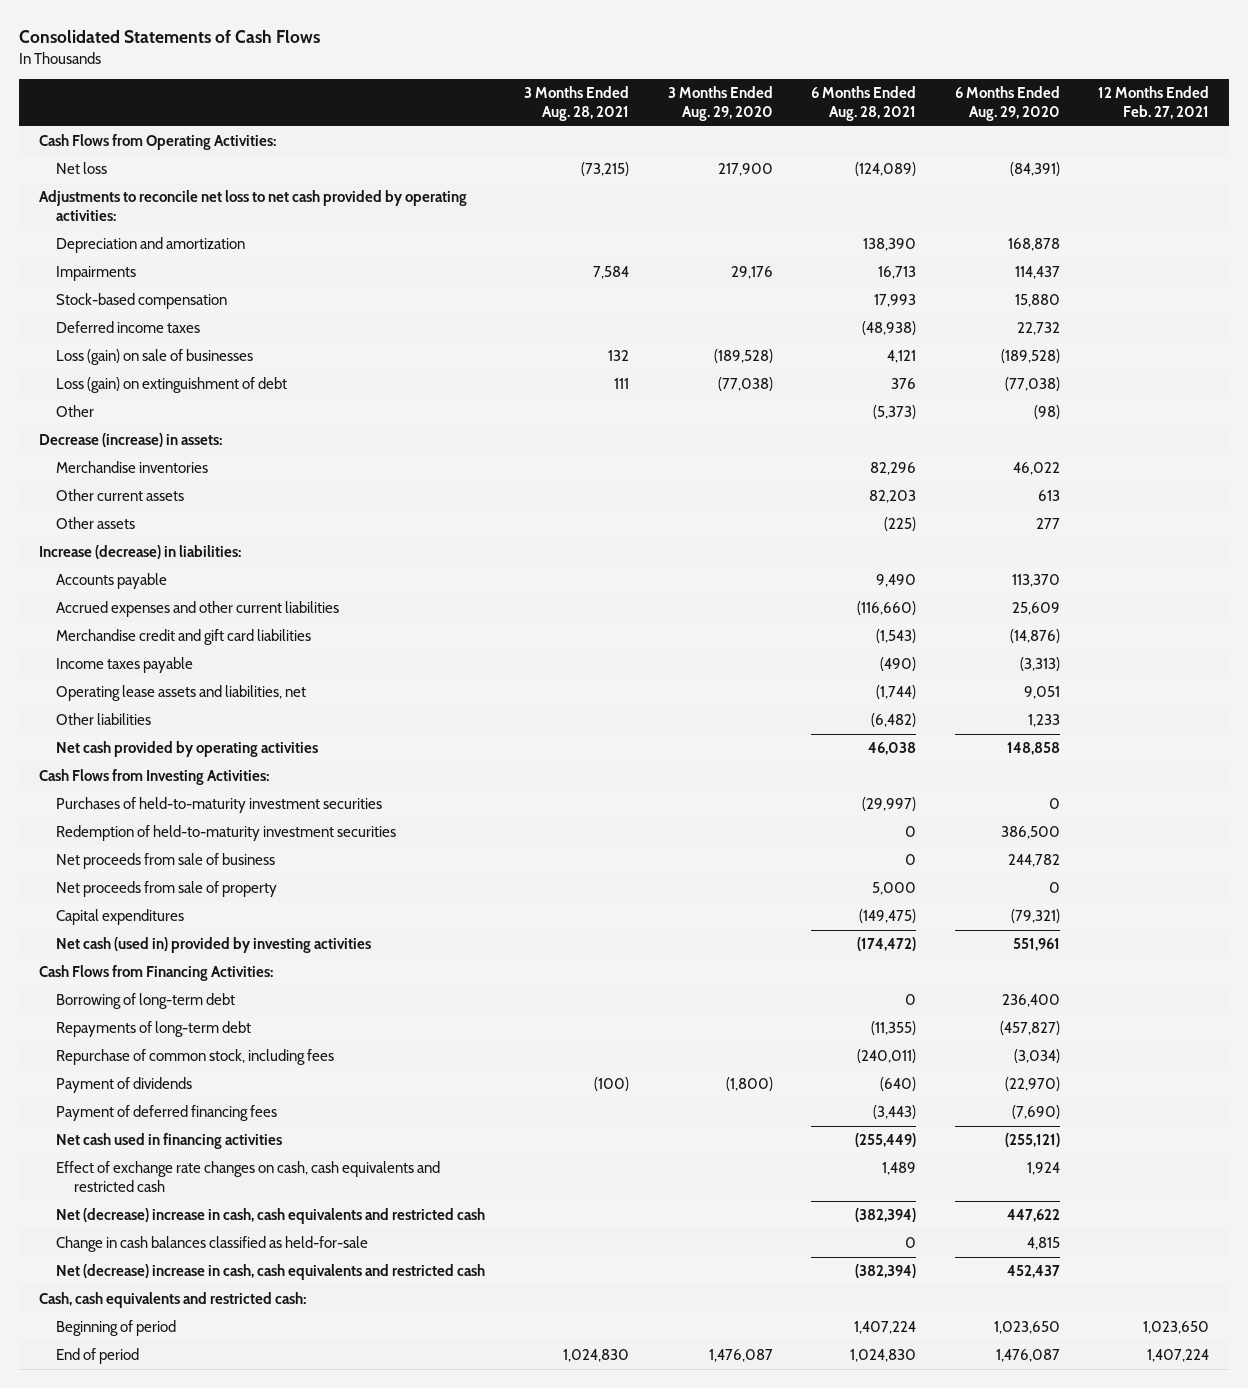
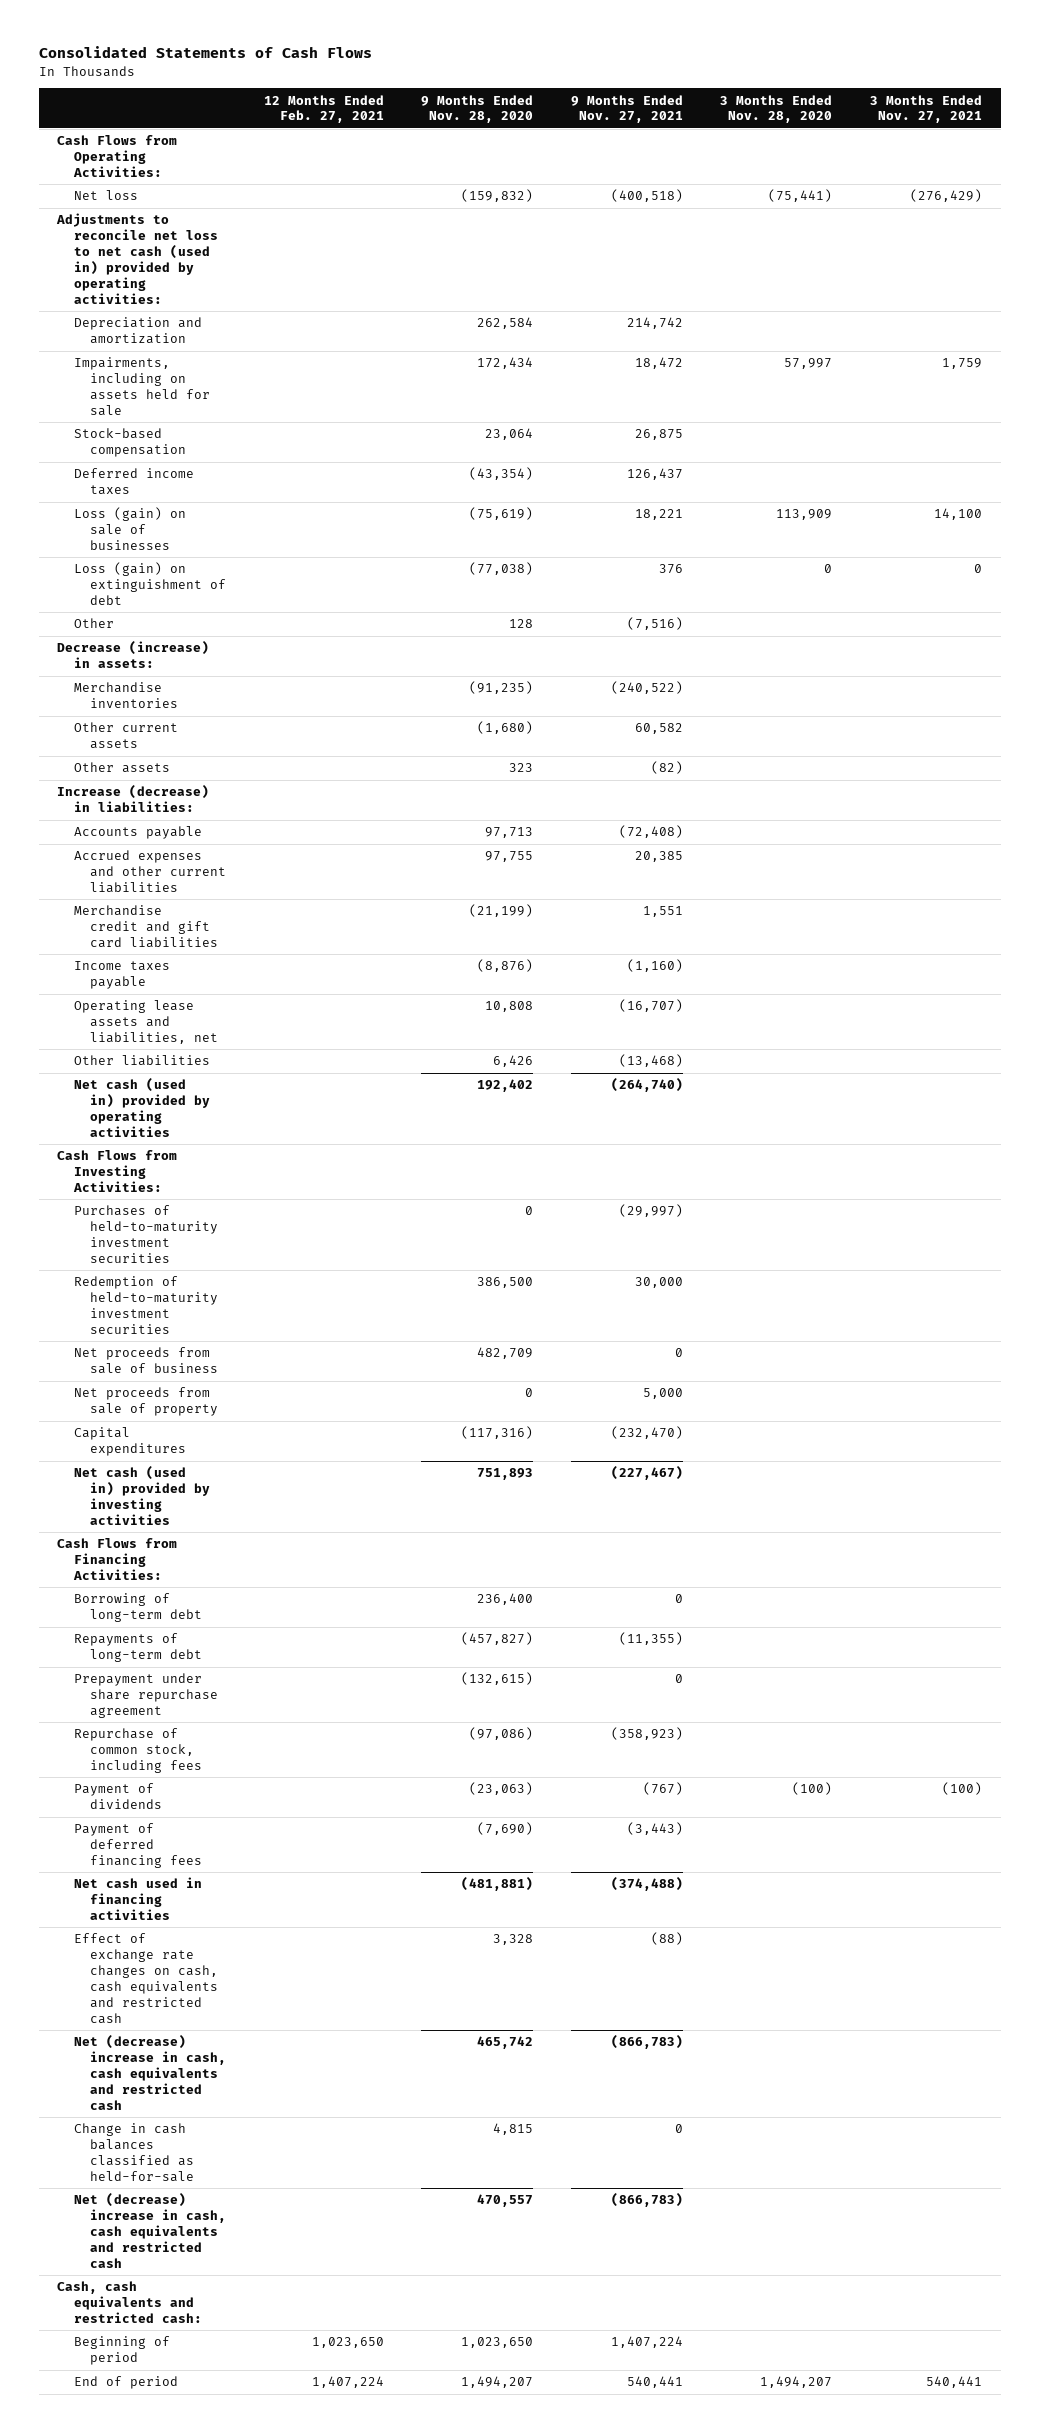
[523,86,629,122] 3 Months Ended Aug. 28, 2021 -> none
[667,86,773,122] 3 Months Ended Aug. 29, 2020 -> none
[811,86,917,122] 6 Months Ended Aug. 28, 2021 -> none
[954,86,1060,122] 6 Months Ended Aug. 29, 2020 -> none
none -> [421,94,534,124] 9 Months Ended Nov. 28, 2020
none -> [570,94,683,124] 9 Months Ended Nov. 27, 2021
none -> [720,94,833,124] 3 Months Ended Nov. 28, 2020
none -> [869,94,982,124] 3 Months Ended Nov. 27, 2021
[38,190,467,222] Adjustments to reconcile net loss to net cash provided by operating activities: -> [56,213,218,304] Adjustments to reconcile net loss to net cash (used in) provided by operating activities:
[56,266,137,282] Impairments -> none
none -> [73,357,211,417] Impairments, including on assets held for sale
[56,741,319,758] Net cash provided by operating activities -> [73,1078,211,1138] Net cash (used in) provided by operating activities
none -> [73,1673,219,1719] Prepayment under share repurchase agreement

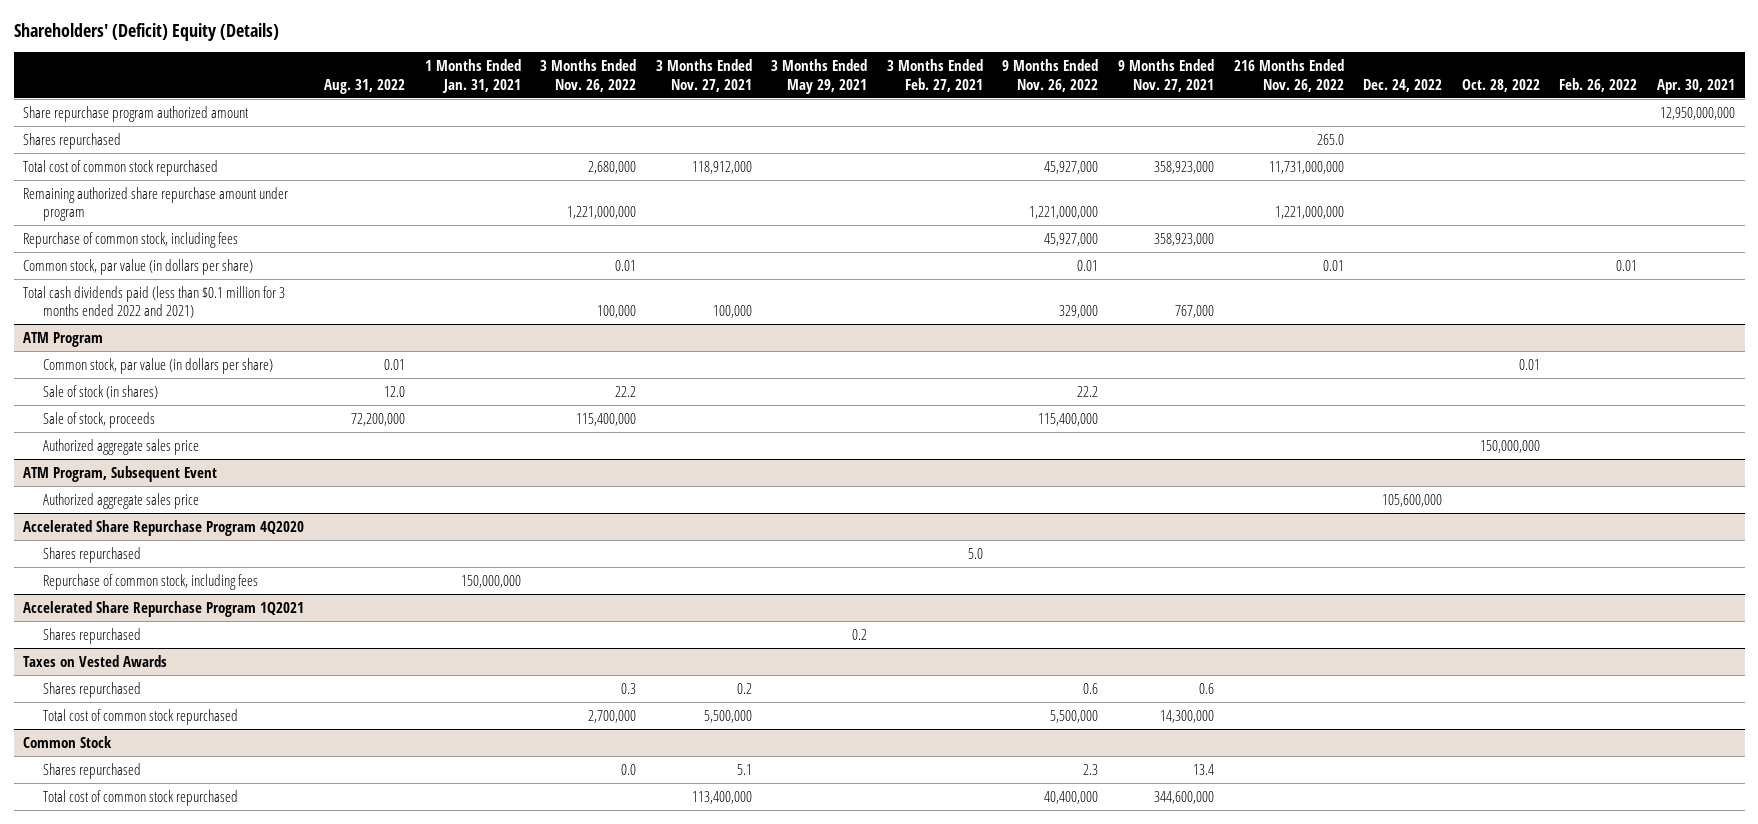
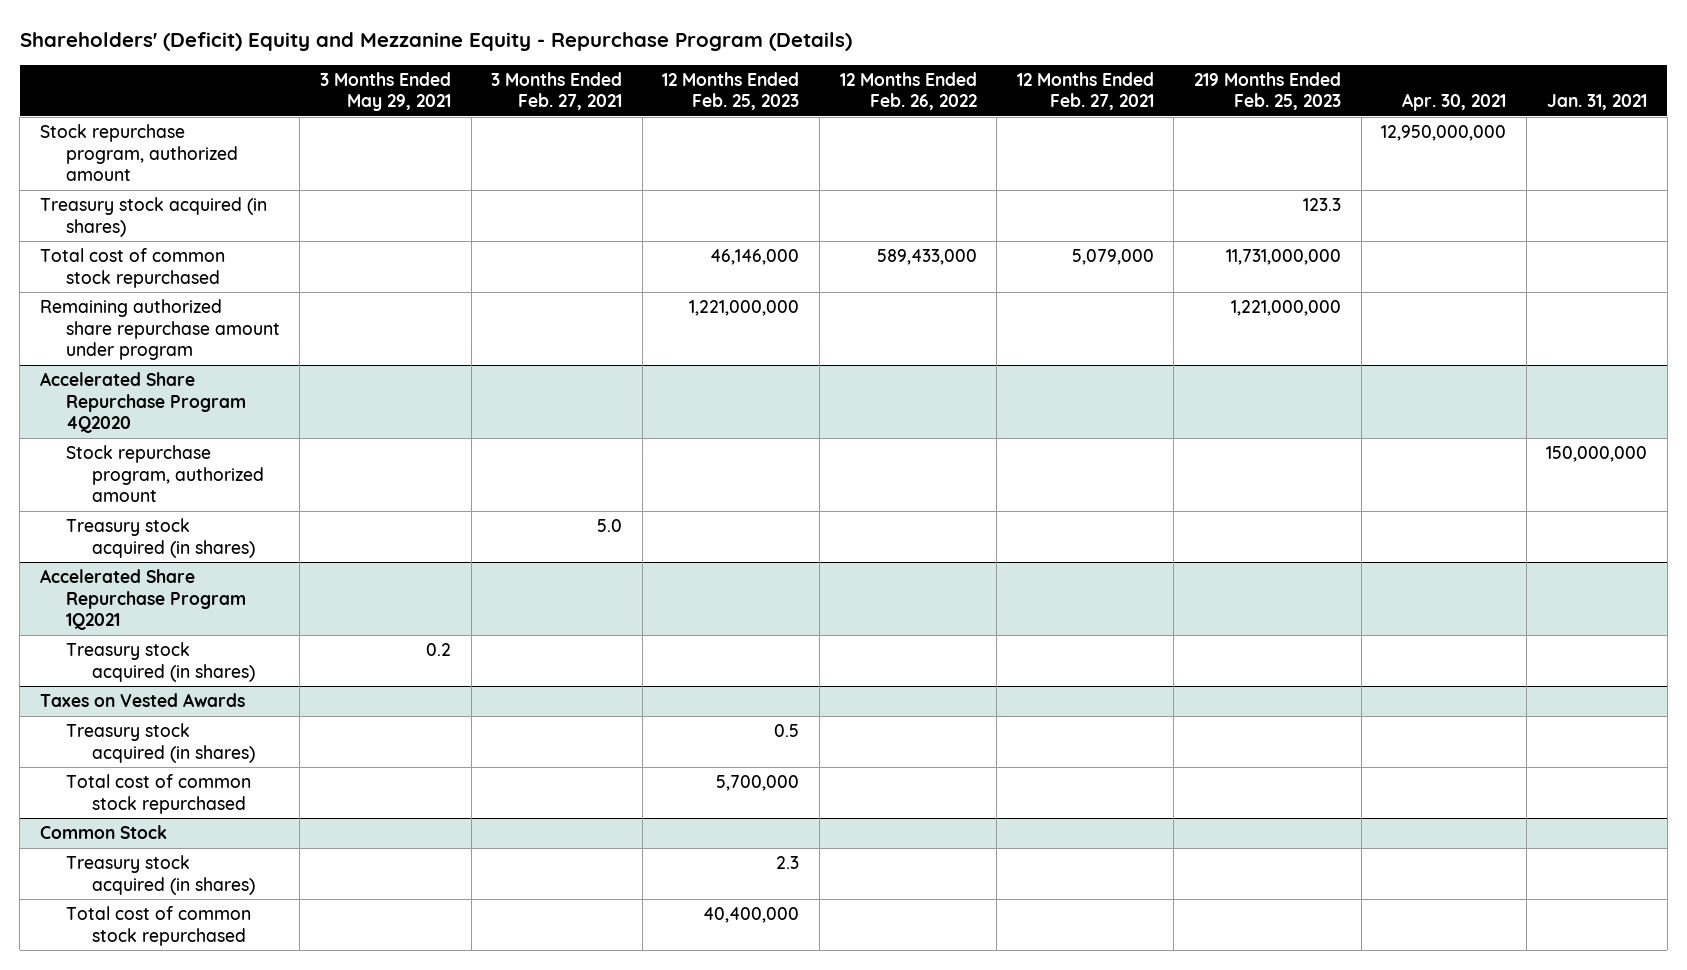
[13,23,279,42] Shareholders' (Deficit) Equity (Details) -> [19,32,852,52] Shareholders' (Deficit) Equity and Mezzanine Equity - Repurchase Program (Details)
[323,78,405,94] Aug. 31, 2022 -> none
[424,59,521,93] 1 Months Ended Jan. 31, 2021 -> none
[540,59,637,92] 3 Months Ended Nov. 26, 2022 -> none
[655,59,752,92] 3 Months Ended Nov. 27, 2021 -> none
[1002,59,1099,92] 9 Months Ended Nov. 26, 2022 -> none
[1117,59,1214,92] 9 Months Ended Nov. 27, 2021 -> none
[1233,59,1344,92] 216 Months Ended Nov. 26, 2022 -> none
[1363,78,1443,92] Dec. 24, 2022 -> none
[1461,78,1540,92] Oct. 28, 2022 -> none
[1559,77,1638,92] Feb. 26, 2022 -> none
none -> [662,71,800,111] 12 Months Ended Feb. 25, 2023
none -> [839,71,977,111] 12 Months Ended Feb. 26, 2022
none -> [1016,71,1154,111] 12 Months Ended Feb. 27, 2021
none -> [1193,71,1341,111] 219 Months Ended Feb. 25, 2023
none -> [1547,94,1648,111] Jan. 31, 2021
[23,105,250,122] Share repurchase program authorized amount -> [39,124,238,182] Stock repurchase program, authorized amount
[23,132,122,149] Shares repurchased -> [39,197,267,237] Treasury stock acquired (in shares)
[23,231,239,248] Repurchase of common stock, including fees -> none
[23,258,254,275] Common stock, par value (in dollars per share) -> none
[23,285,286,319] Total cash dividends paid (less than $0.1 million for 3 months ended 2022 and 2021) -> none
[23,331,104,347] ATM Program -> none
[42,357,273,374] Common stock, par value (in dollars per share) -> none
[42,384,158,399] Sale of stock (in shares) -> none
[42,411,155,428] Sale of stock, proceeds -> none
[42,438,199,455] Authorized aggregate sales price -> none
[23,465,218,482] ATM Program, Subsequent Event -> none
[42,492,199,509] Authorized aggregate sales price -> none
[42,573,258,590] Repurchase of common stock, including fees -> none
none -> [65,445,264,503] Stock repurchase program, authorized amount
[42,546,141,563] Shares repurchased -> [65,518,255,558] Treasury stock acquired (in shares)
[42,627,141,644] Shares repurchased -> [65,642,255,682] Treasury stock acquired (in shares)
[42,681,141,698] Shares repurchased -> [65,723,255,763] Treasury stock acquired (in shares)
[42,762,141,779] Shares repurchased -> [65,855,255,895] Treasury stock acquired (in shares)

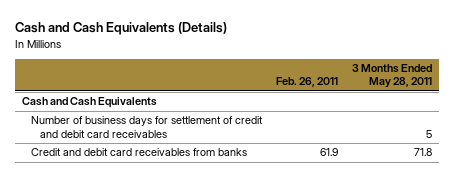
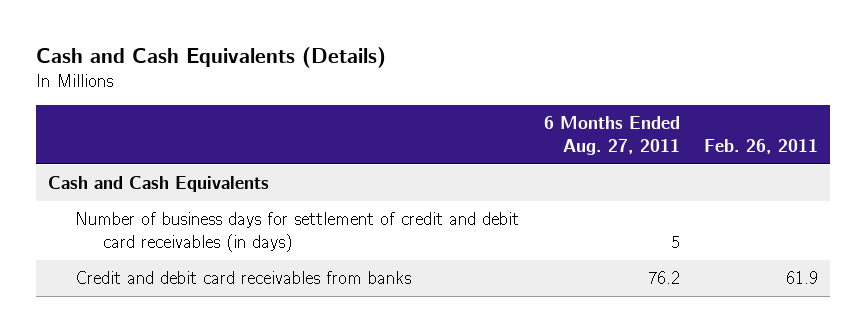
[351,64,432,89] 3 Months Ended May 28, 2011 -> none
none -> [543,116,680,156] 6 Months Ended Aug. 27, 2011
[30,116,263,138] Number of business days for settlement of credit and debit card receivables -> [75,212,520,252] Number of business days for settlement of credit and debit card receivables (in days)

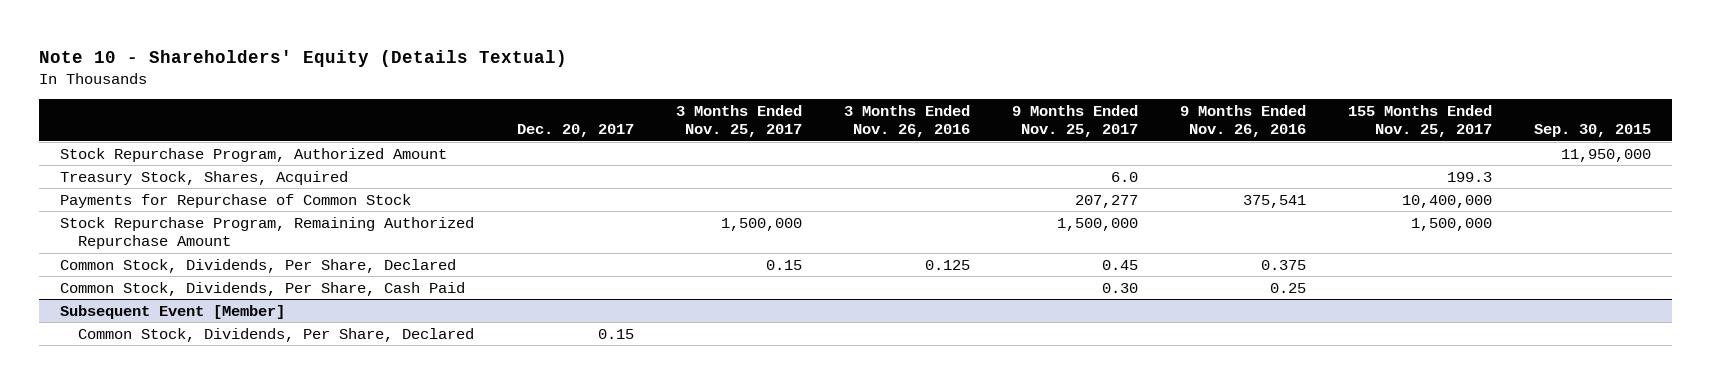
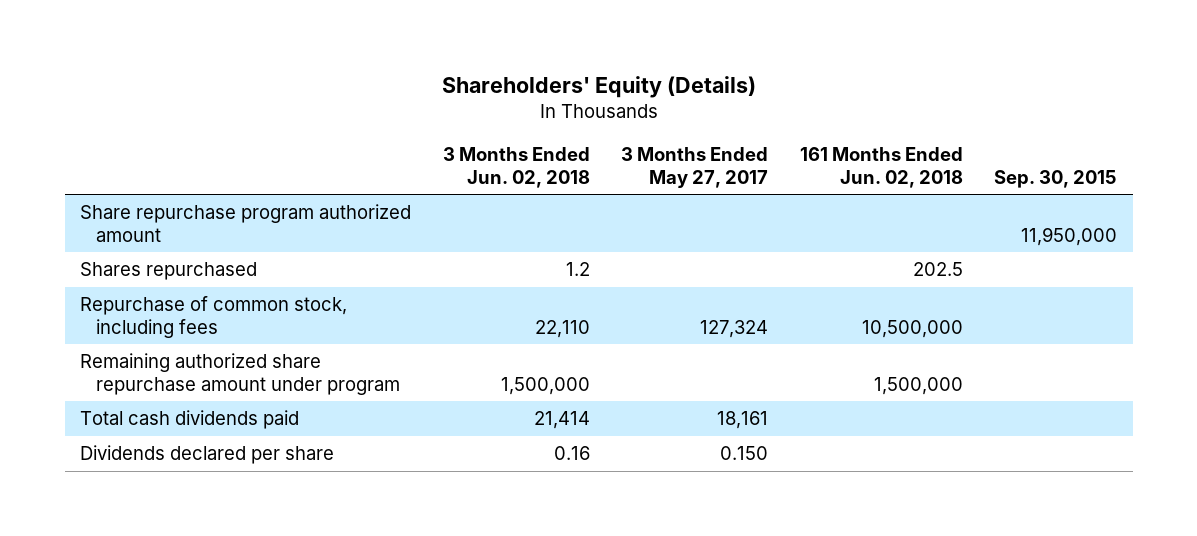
[39,50,568,68] Note 10 - Shareholders' Equity (Details Textual) -> [441,76,756,99] Shareholders' Equity (Details)
[516,123,634,137] Dec. 20, 2017 -> none
[675,104,802,137] 3 Months Ended Nov. 25, 2017 -> none
[843,104,970,137] 3 Months Ended Nov. 26, 2016 -> none
[1011,104,1138,137] 9 Months Ended Nov. 25, 2017 -> none
[1179,104,1306,137] 9 Months Ended Nov. 26, 2016 -> none
[1347,104,1492,137] 155 Months Ended Nov. 25, 2017 -> none
none -> [442,147,590,188] 3 Months Ended Jun. 02, 2018
none -> [621,147,769,188] 3 Months Ended May 27, 2017
none -> [799,147,963,188] 161 Months Ended Jun. 02, 2018
[60,281,466,296] Common Stock, Dividends, Per Share, Cash Paid -> none
[60,304,286,319] Subsequent Event [Member] -> none
[78,327,475,342] Common Stock, Dividends, Per Share, Declared -> none
[60,147,448,162] Stock Repurchase Program, Authorized Amount -> [80,204,412,242] Share repurchase program authorized amount
[60,170,349,185] Treasury Stock, Shares, Acquired -> [80,262,258,281] Shares repurchased
[60,193,412,208] Payments for Repurchase of Common Stock -> [80,296,348,338] Repurchase of common stock, including fees
[60,216,475,249] Stock Repurchase Program, Remaining Authorized Repurchase Amount -> [80,353,401,395] Remaining authorized share repurchase amount under program
none -> [80,410,300,430] Total cash dividends paid
[60,258,457,273] Common Stock, Dividends, Per Share, Declared -> [80,445,335,465] Dividends declared per share

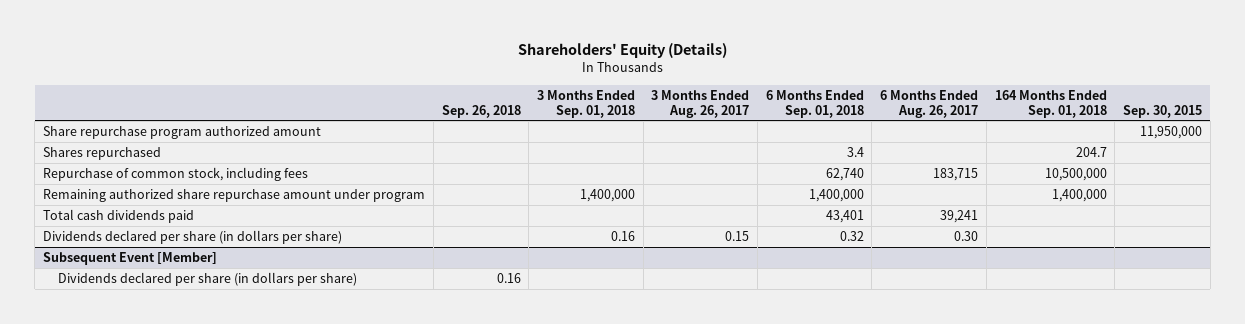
[442,147,590,188] 3 Months Ended Jun. 02, 2018 -> none
[621,147,769,188] 3 Months Ended May 27, 2017 -> none
[799,147,963,188] 161 Months Ended Jun. 02, 2018 -> none
none -> [441,104,521,118] Sep. 26, 2018
none -> [536,89,635,118] 3 Months Ended Sep. 01, 2018
none -> [651,89,750,118] 3 Months Ended Aug. 26, 2017
none -> [765,89,864,118] 6 Months Ended Sep. 01, 2018
none -> [880,89,979,118] 6 Months Ended Aug. 26, 2017
none -> [994,89,1107,118] 164 Months Ended Sep. 01, 2018
[80,445,335,465] Dividends declared per share -> [43,230,343,245] Dividends declared per share (in dollars per share)
none -> [43,252,218,266] Subsequent Event [Member]
none -> [58,272,358,287] Dividends declared per share (in dollars per share)

